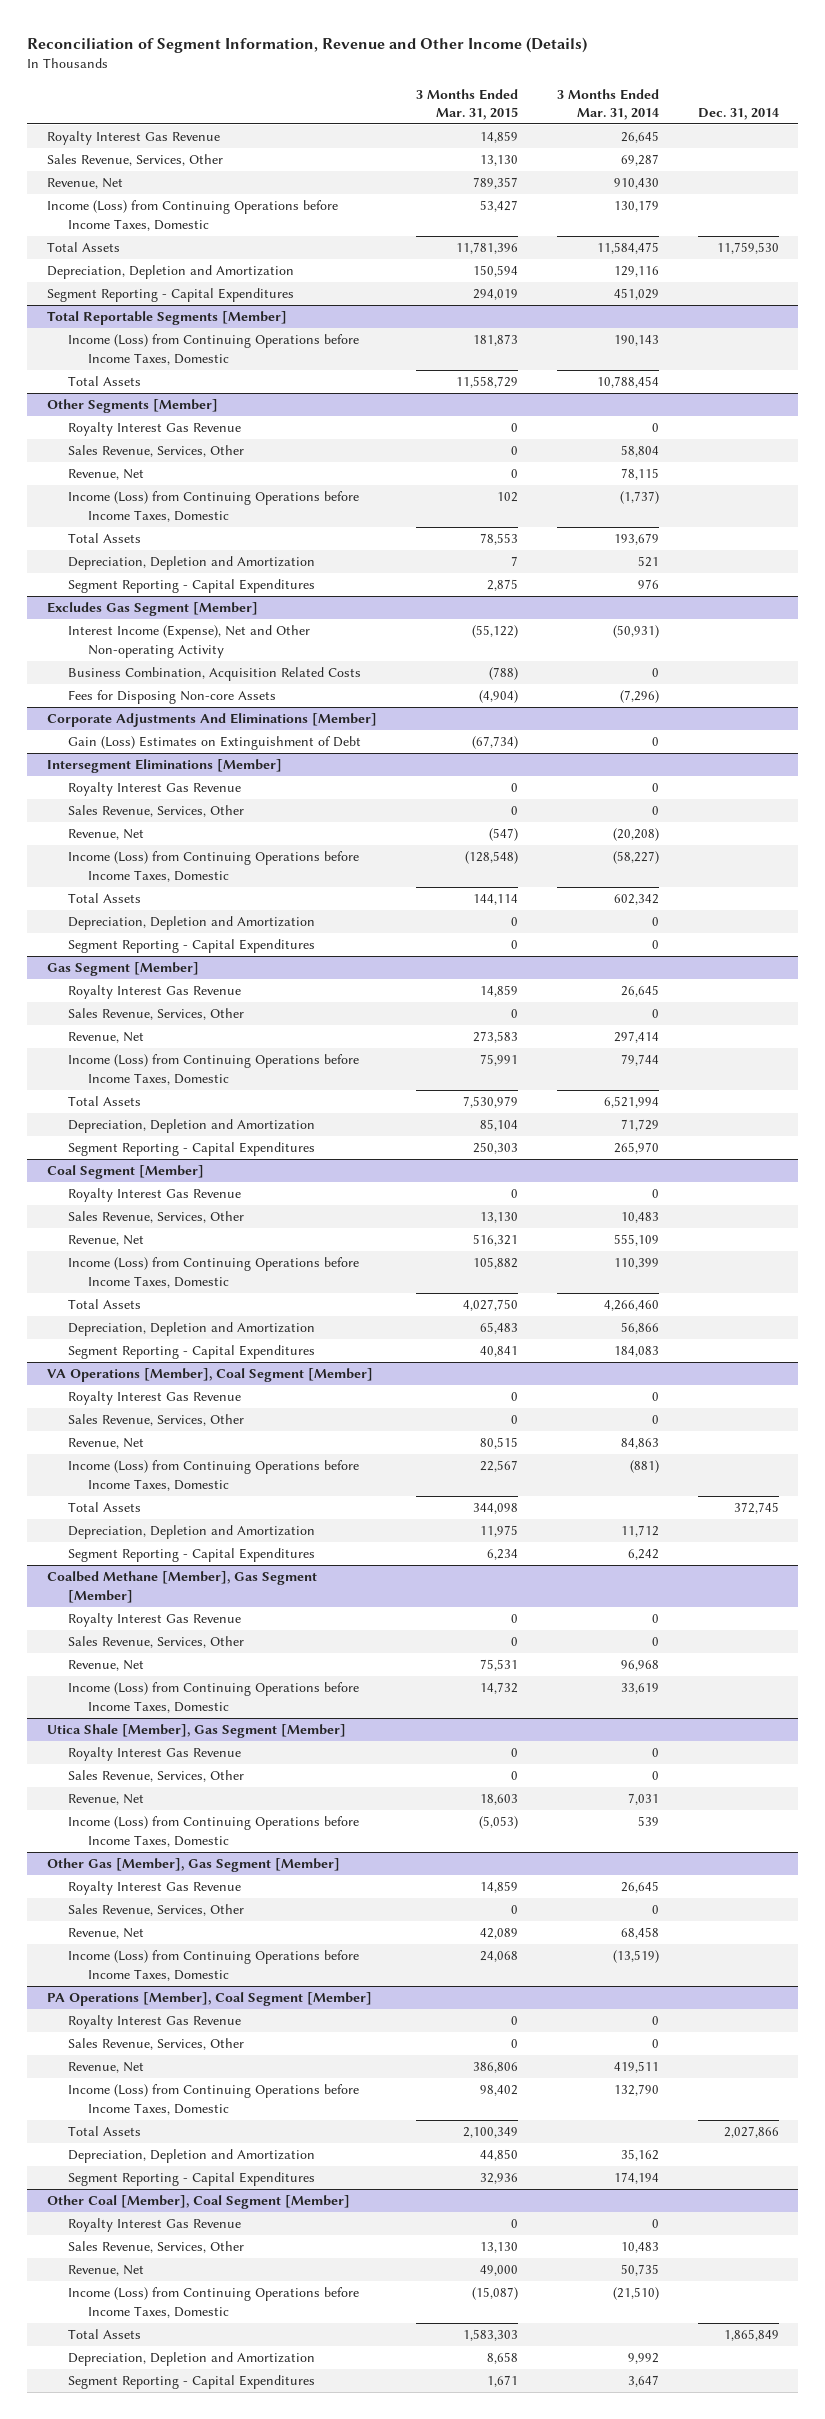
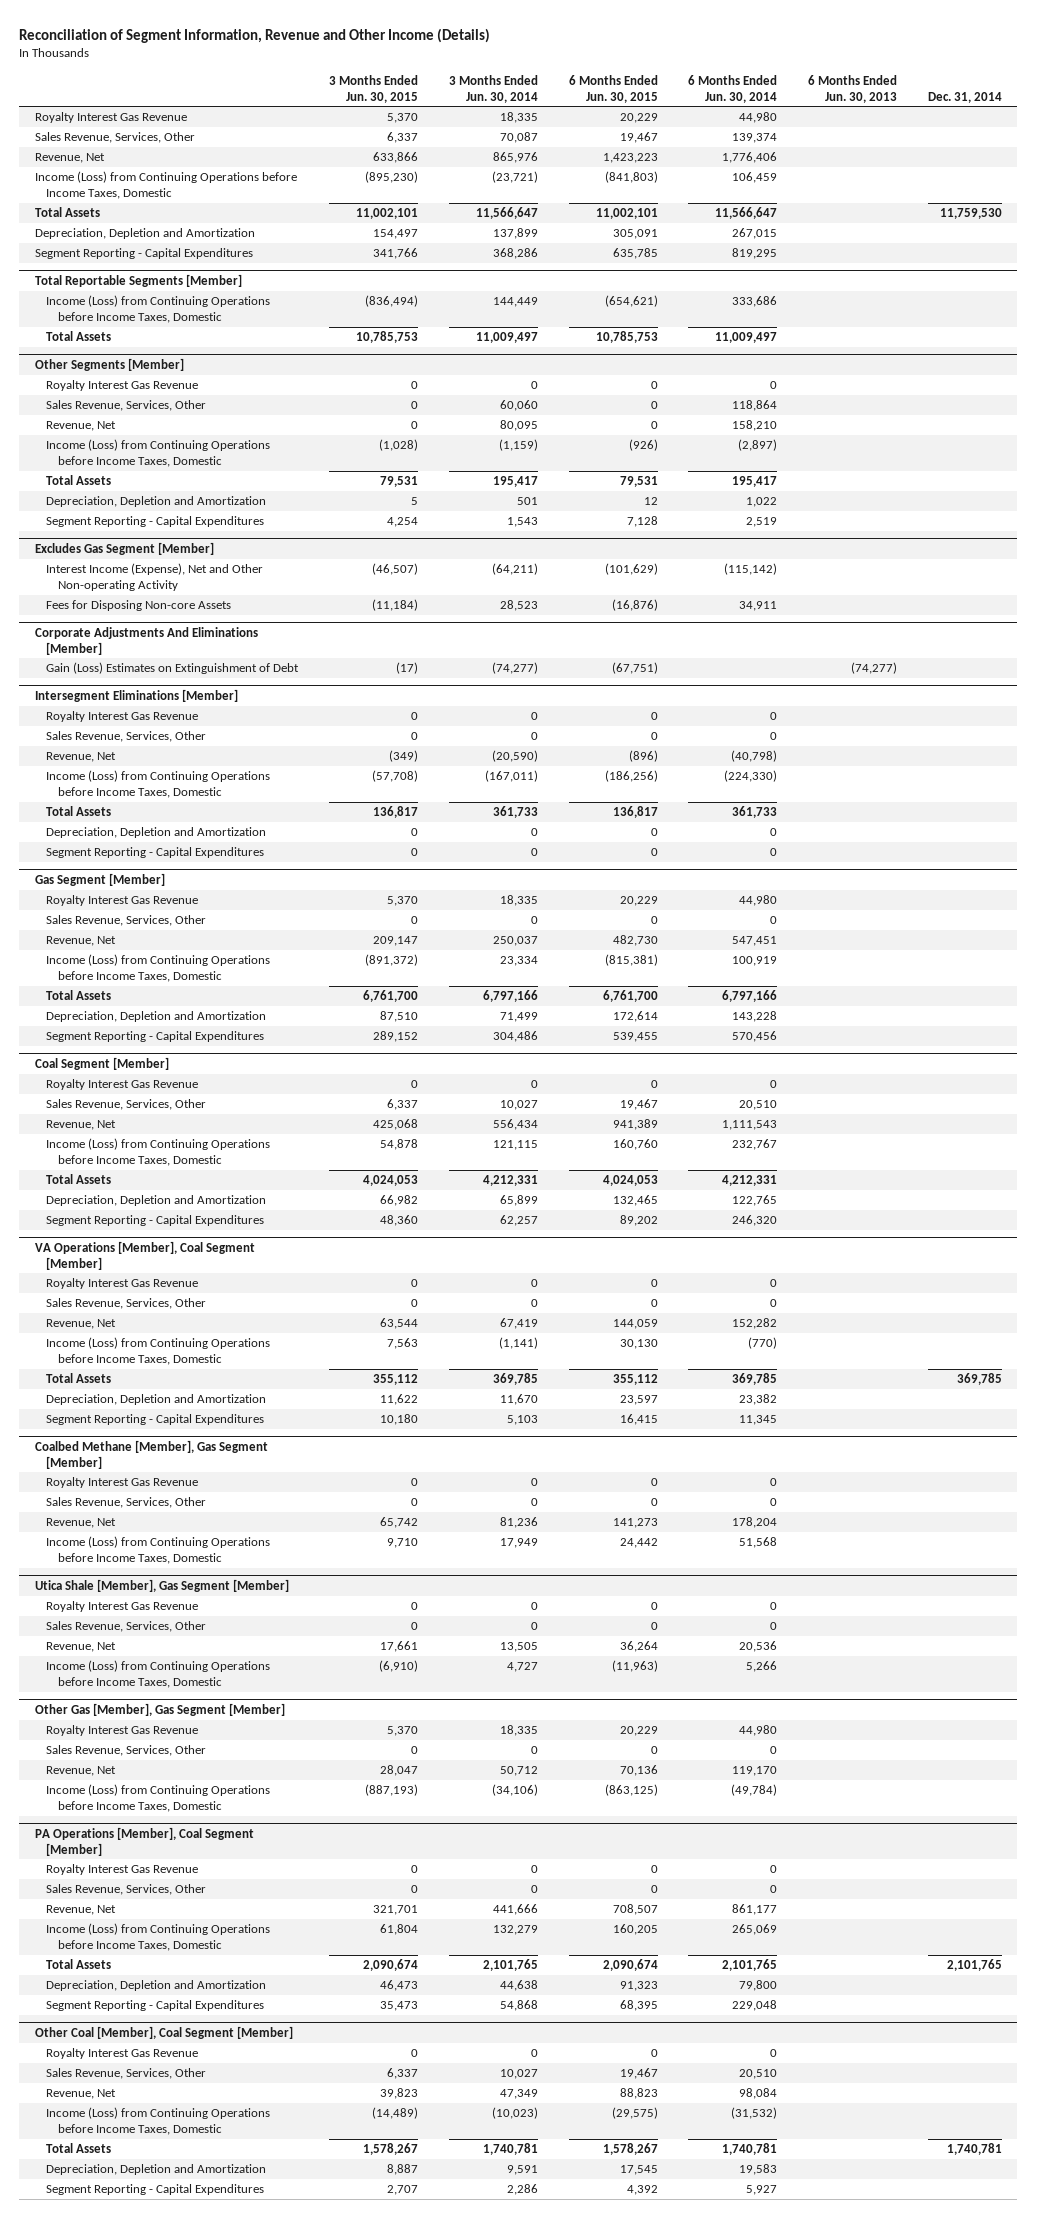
[415,88,518,120] 3 Months Ended Mar. 31, 2015 -> none
[556,88,659,120] 3 Months Ended Mar. 31, 2014 -> none
none -> [329,74,419,103] 3 Months Ended Jun. 30, 2015
none -> [448,74,538,103] 3 Months Ended Jun. 30, 2014
none -> [568,74,658,103] 6 Months Ended Jun. 30, 2015
none -> [688,74,778,103] 6 Months Ended Jun. 30, 2014
none -> [808,74,898,103] 6 Months Ended Jun. 30, 2013
[67,667,361,682] Business Combination, Acquisition Related Costs -> none
[733,1502,779,1515] 372,745 -> [957,1373,1003,1386] 369,785
[723,2126,779,2139] 2,027,866 -> [947,1959,1003,1972] 2,101,765
[723,2329,779,2342] 1,865,849 -> [947,2143,1003,2156] 1,740,781

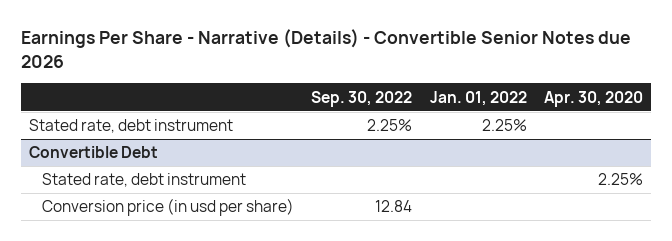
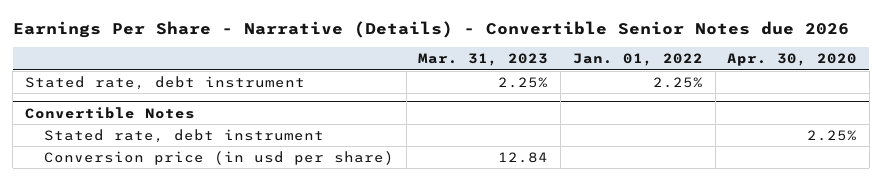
[311,90,413,107] Sep. 30, 2022 -> none
none -> [418,53,549,67] Mar. 31, 2023
[29,146,159,159] Convertible Debt -> [24,106,195,119] Convertible Notes

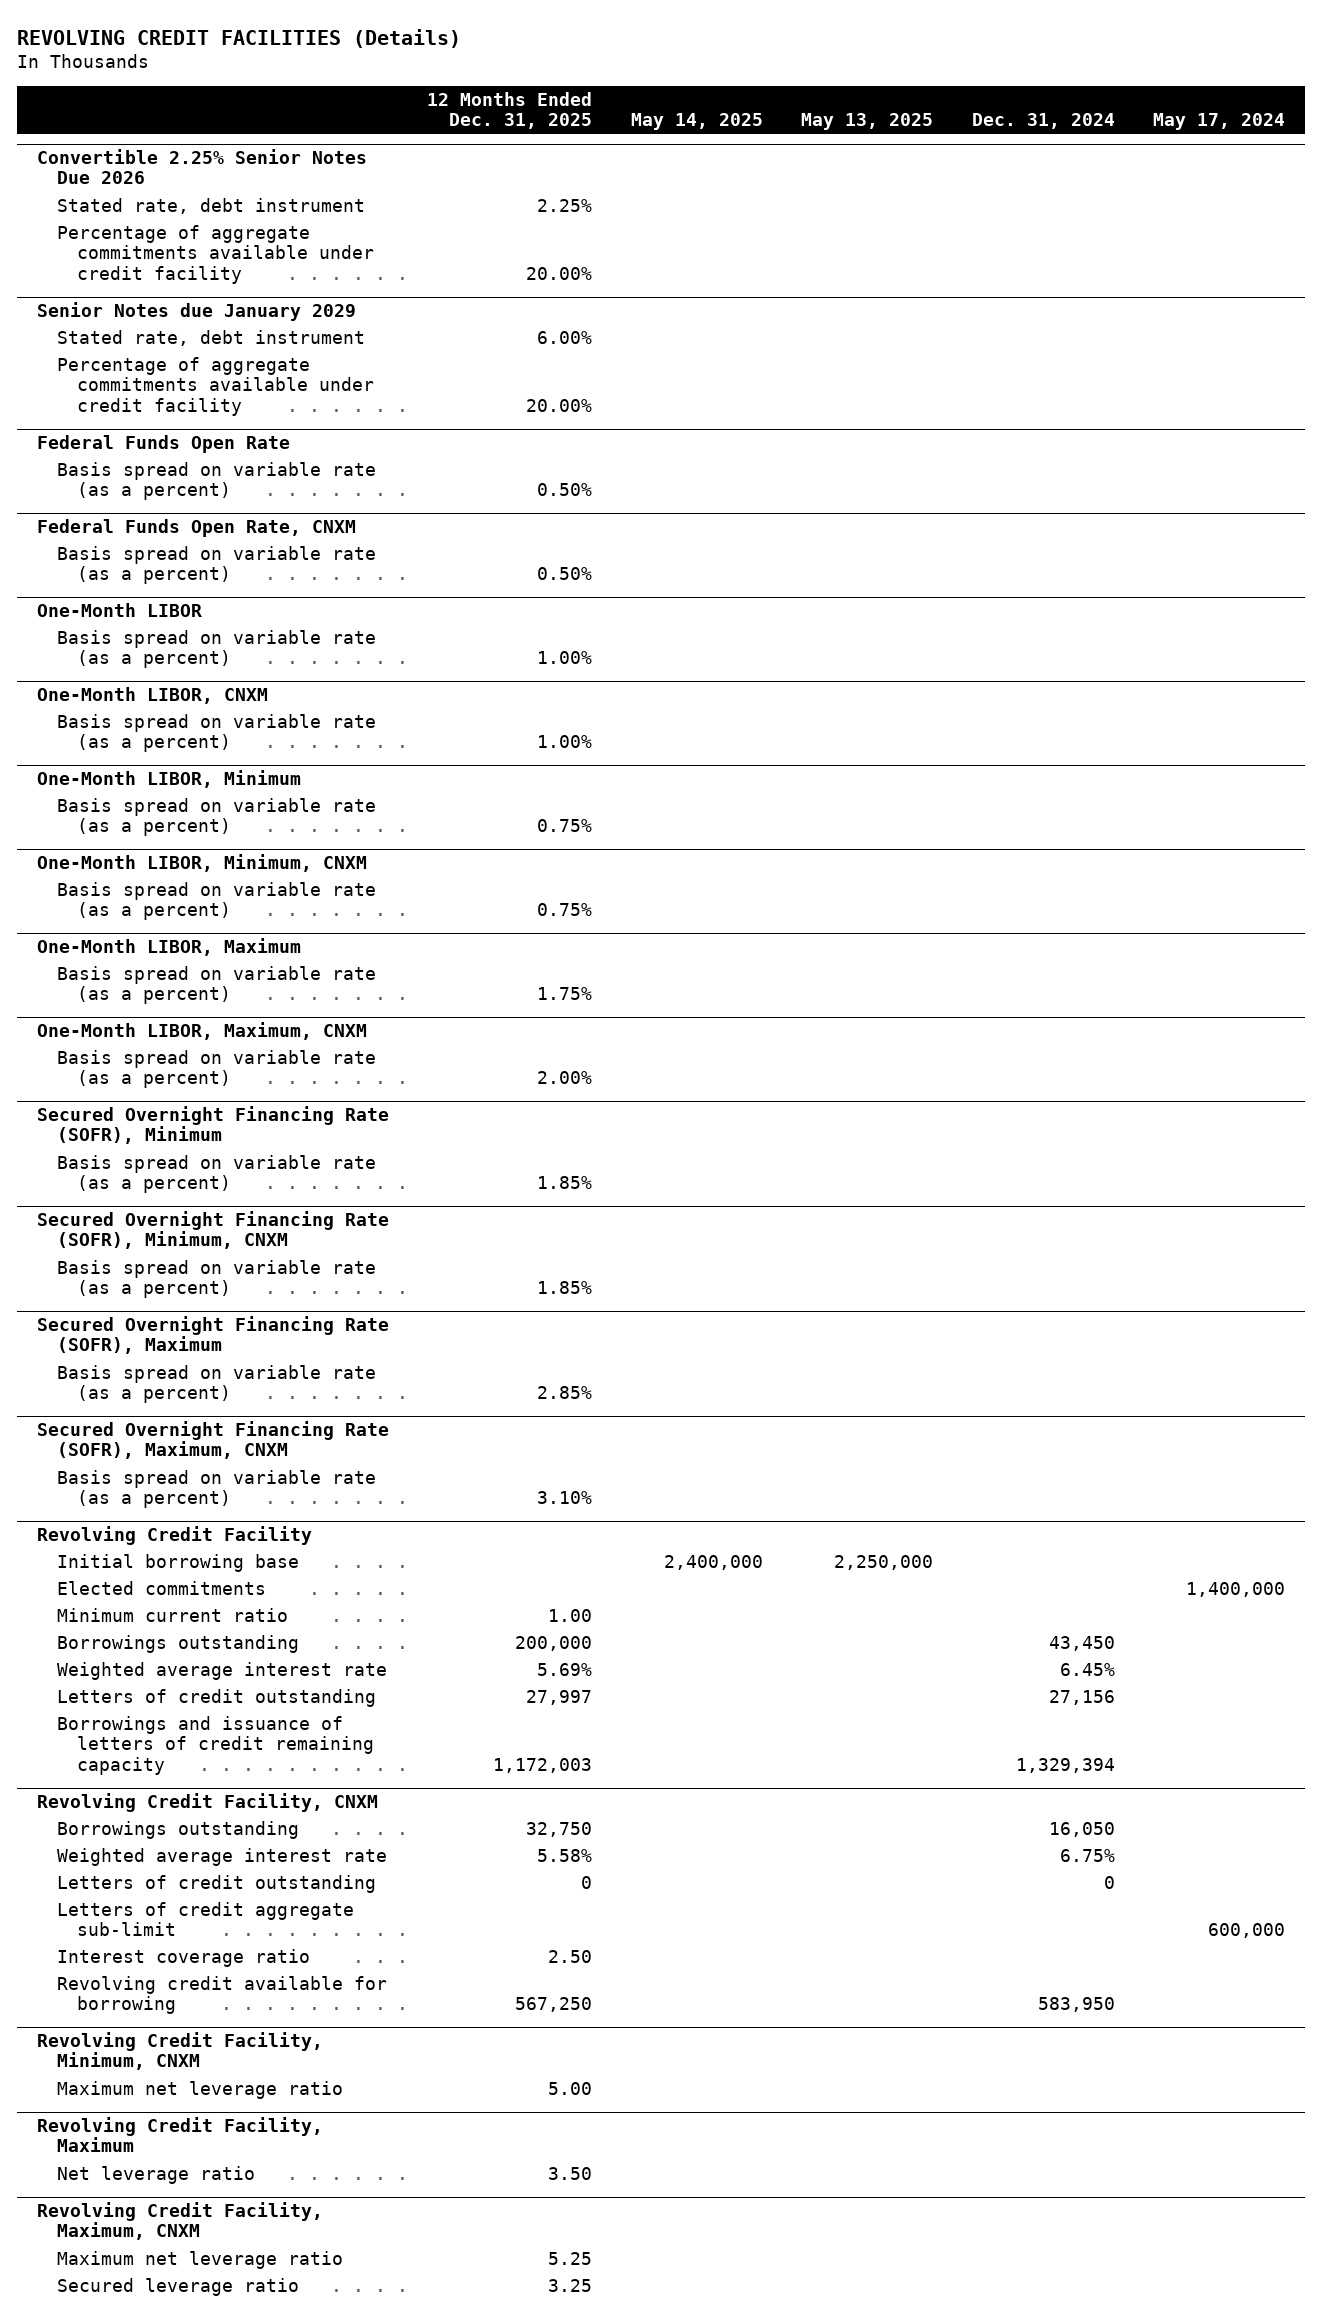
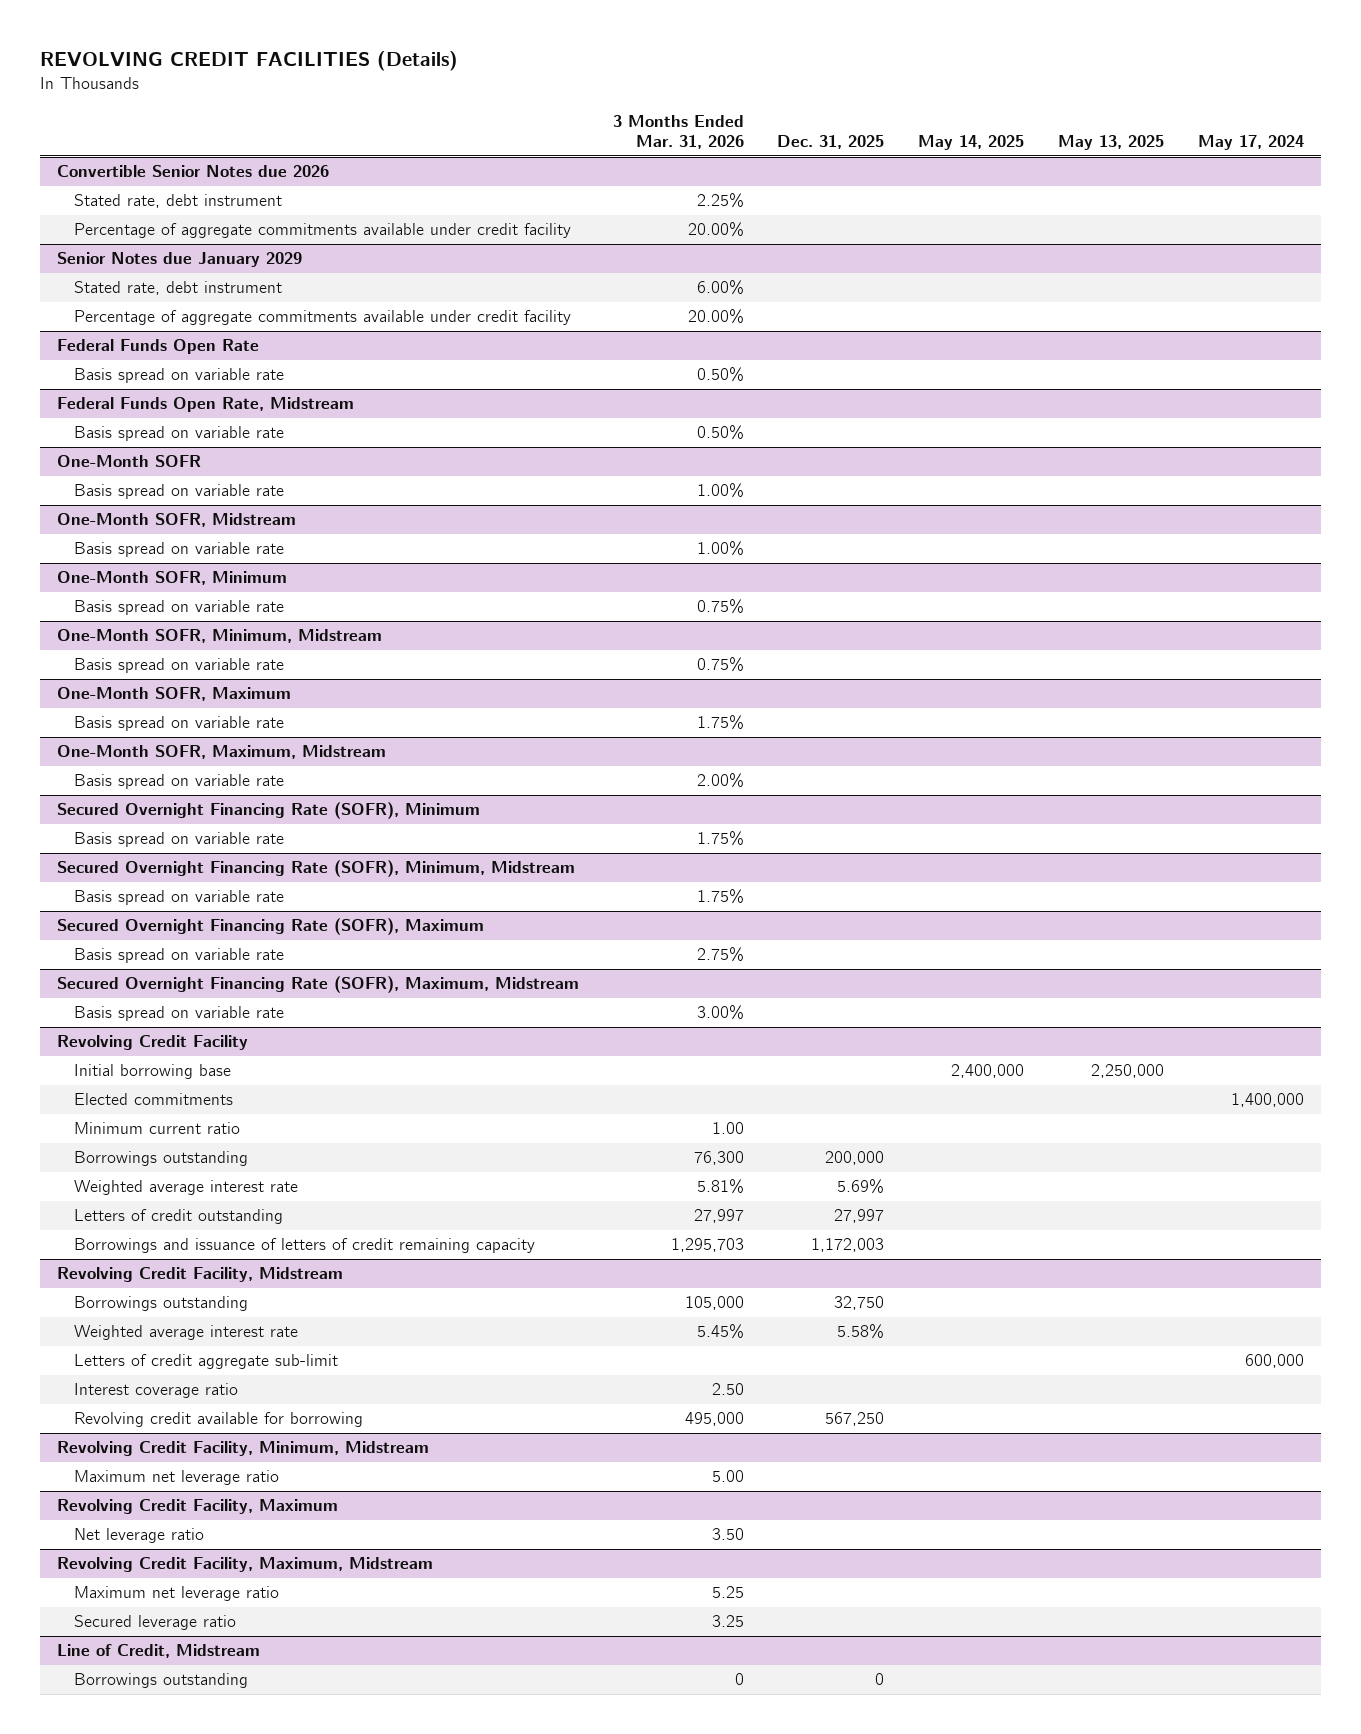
[427,91,593,130] 12 Months Ended Dec. 31, 2025 -> none
[971,113,1115,130] Dec. 31, 2024 -> none
none -> [612,114,744,150] 3 Months Ended Mar. 31, 2026
none -> [777,135,885,150] Dec. 31, 2025
[36,149,367,185] Convertible 2.25% Senior Notes Due 2026 -> [56,165,329,178] Convertible Senior Notes due 2026
[36,603,202,618] One-Month LIBOR -> none
[56,629,376,669] Basis spread on variable rate (as a percent) -> none
[36,687,268,705] One-Month LIBOR, CNXM -> none
[56,713,376,753] Basis spread on variable rate (as a percent) -> none
[36,854,367,873] One-Month LIBOR, Minimum, CNXM -> none
[56,881,376,921] Basis spread on variable rate (as a percent) -> none
[36,1022,367,1041] One-Month LIBOR, Maximum, CNXM -> none
[56,1049,376,1089] Basis spread on variable rate (as a percent) -> none
[56,461,376,501] Basis spread on variable rate (as a percent) -> [74,368,285,384] Basis spread on variable rate
[36,519,356,538] Federal Funds Open Rate, CNXM -> [56,397,354,413] Federal Funds Open Rate, Midstream
[56,545,376,585] Basis spread on variable rate (as a percent) -> [74,426,285,442] Basis spread on variable rate
none -> [56,455,201,468] One-Month SOFR
none -> [74,484,285,500] Basis spread on variable rate
none -> [56,513,296,528] One-Month SOFR, Midstream
none -> [74,542,285,558] Basis spread on variable rate
[36,770,301,789] One-Month LIBOR, Minimum -> [56,571,287,586] One-Month SOFR, Minimum
[56,797,376,837] Basis spread on variable rate (as a percent) -> [74,600,285,616] Basis spread on variable rate
none -> [56,629,382,644] One-Month SOFR, Minimum, Midstream
none -> [74,658,285,674] Basis spread on variable rate
[36,938,301,957] One-Month LIBOR, Maximum -> [56,687,291,702] One-Month SOFR, Maximum
[56,965,376,1005] Basis spread on variable rate (as a percent) -> [74,716,285,732] Basis spread on variable rate
none -> [56,745,386,760] One-Month SOFR, Maximum, Midstream
none -> [74,774,285,790] Basis spread on variable rate
[56,1154,376,1194] Basis spread on variable rate (as a percent) -> [74,832,285,848] Basis spread on variable rate
[36,1211,389,1250] Secured Overnight Financing Rate (SOFR), Minimum, CNXM -> [56,860,575,878] Secured Overnight Financing Rate (SOFR), Minimum, Midstream
[56,1259,376,1299] Basis spread on variable rate (as a percent) -> [74,890,285,906] Basis spread on variable rate
[56,1364,376,1404] Basis spread on variable rate (as a percent) -> [74,948,285,964] Basis spread on variable rate
[36,1421,389,1460] Secured Overnight Financing Rate (SOFR), Maximum, CNXM -> [56,976,579,994] Secured Overnight Financing Rate (SOFR), Maximum, Midstream
[56,1469,376,1509] Basis spread on variable rate (as a percent) -> [74,1006,285,1022] Basis spread on variable rate
[36,1793,378,1813] Revolving Credit Facility, CNXM -> [56,1267,343,1283] Revolving Credit Facility, Midstream
[56,1874,376,1893] Letters of credit outstanding -> none
[36,2032,323,2071] Revolving Credit Facility, Minimum, CNXM -> [56,1441,429,1457] Revolving Credit Facility, Minimum, Midstream
[36,2202,323,2241] Revolving Credit Facility, Maximum, CNXM -> [56,1557,433,1573] Revolving Credit Facility, Maximum, Midstream
none -> [56,1644,260,1659] Line of Credit, Midstream
none -> [74,1673,249,1689] Borrowings outstanding

